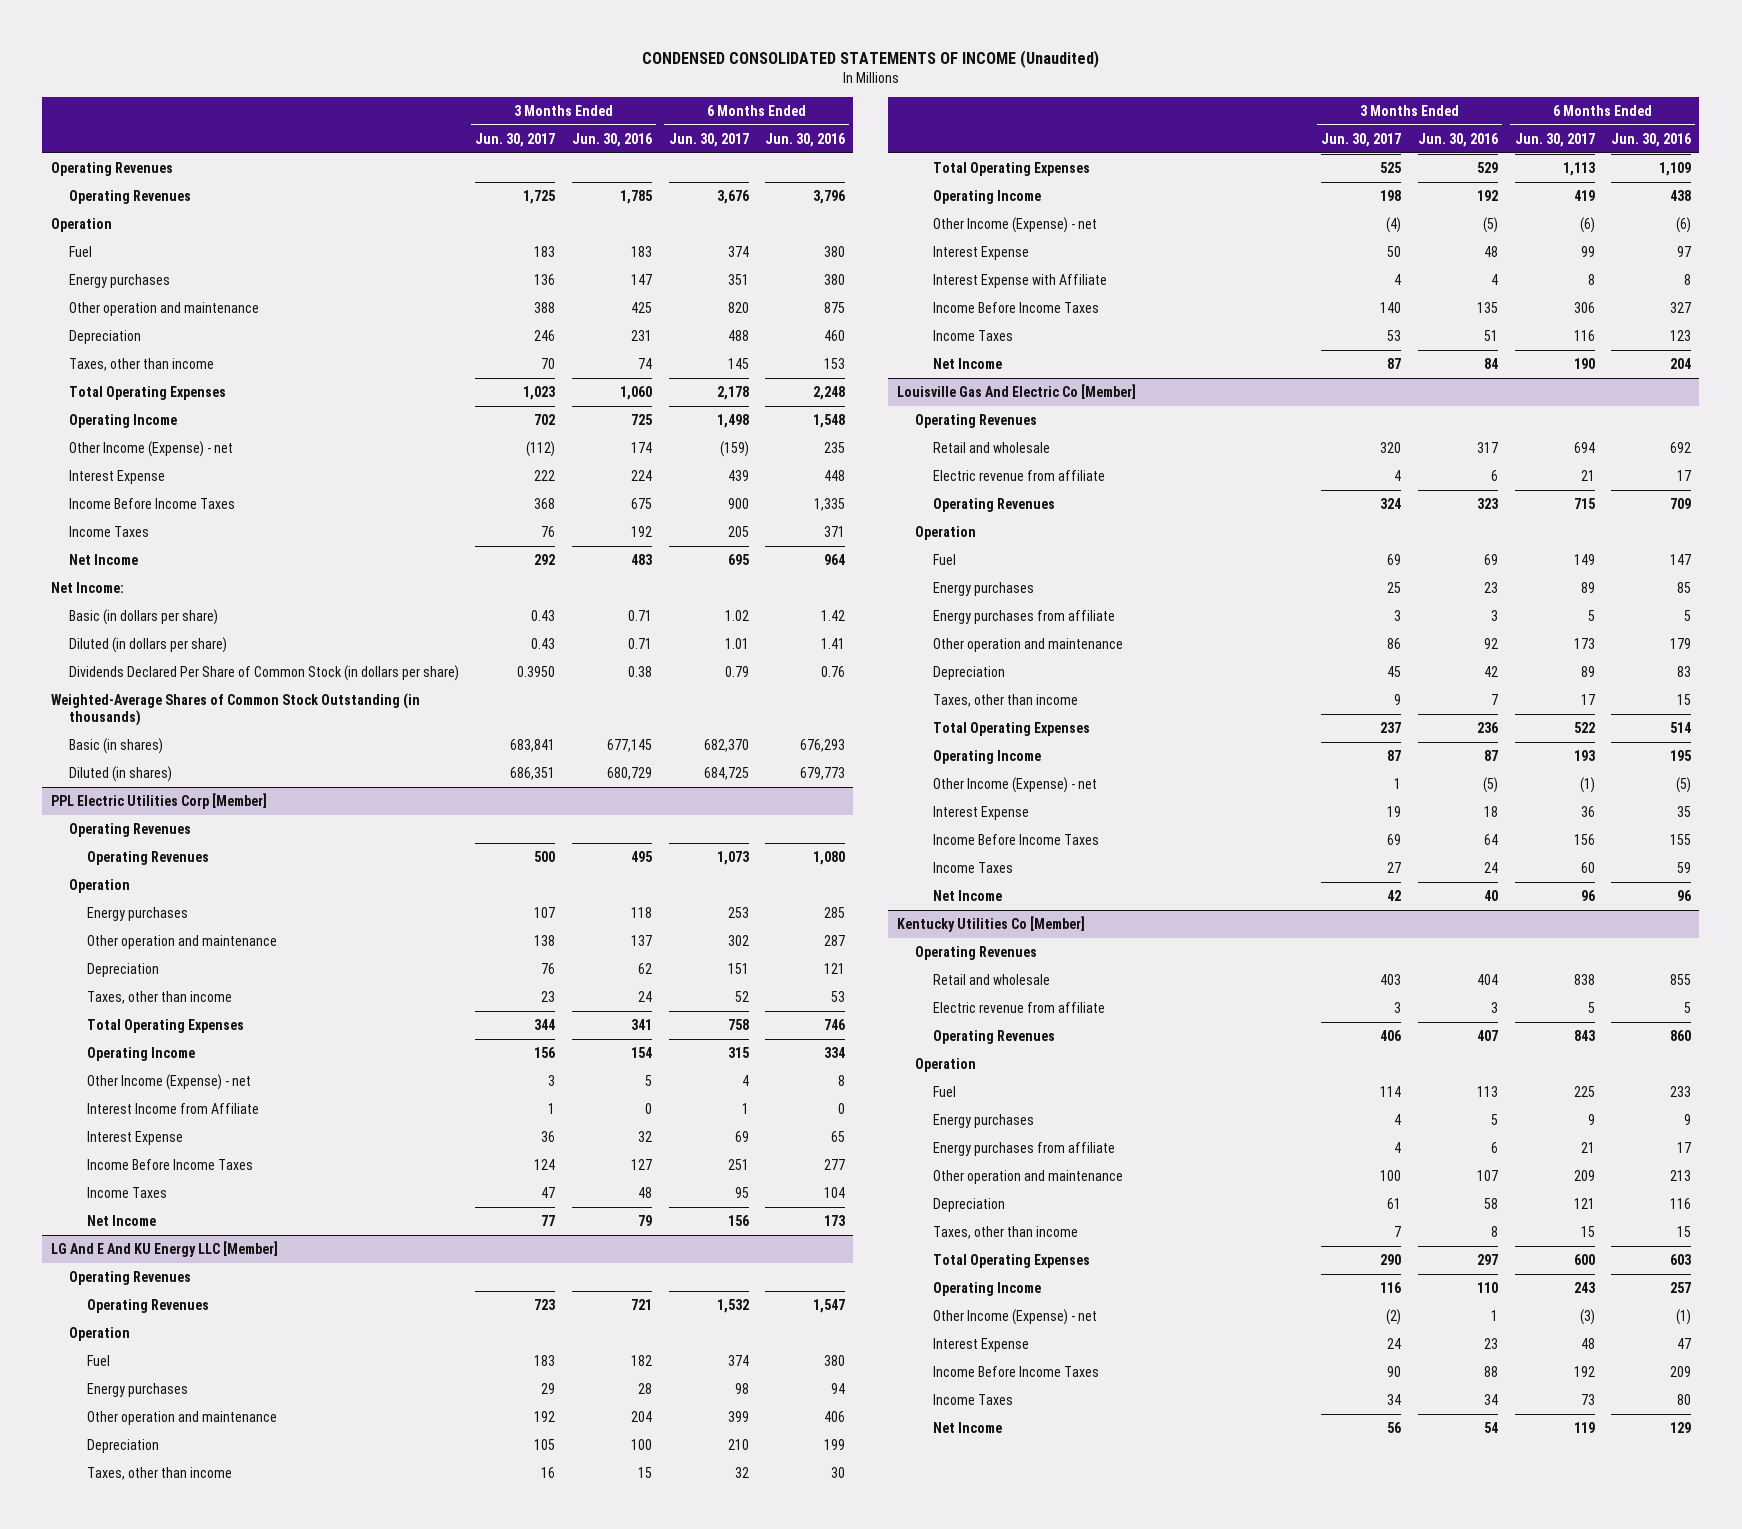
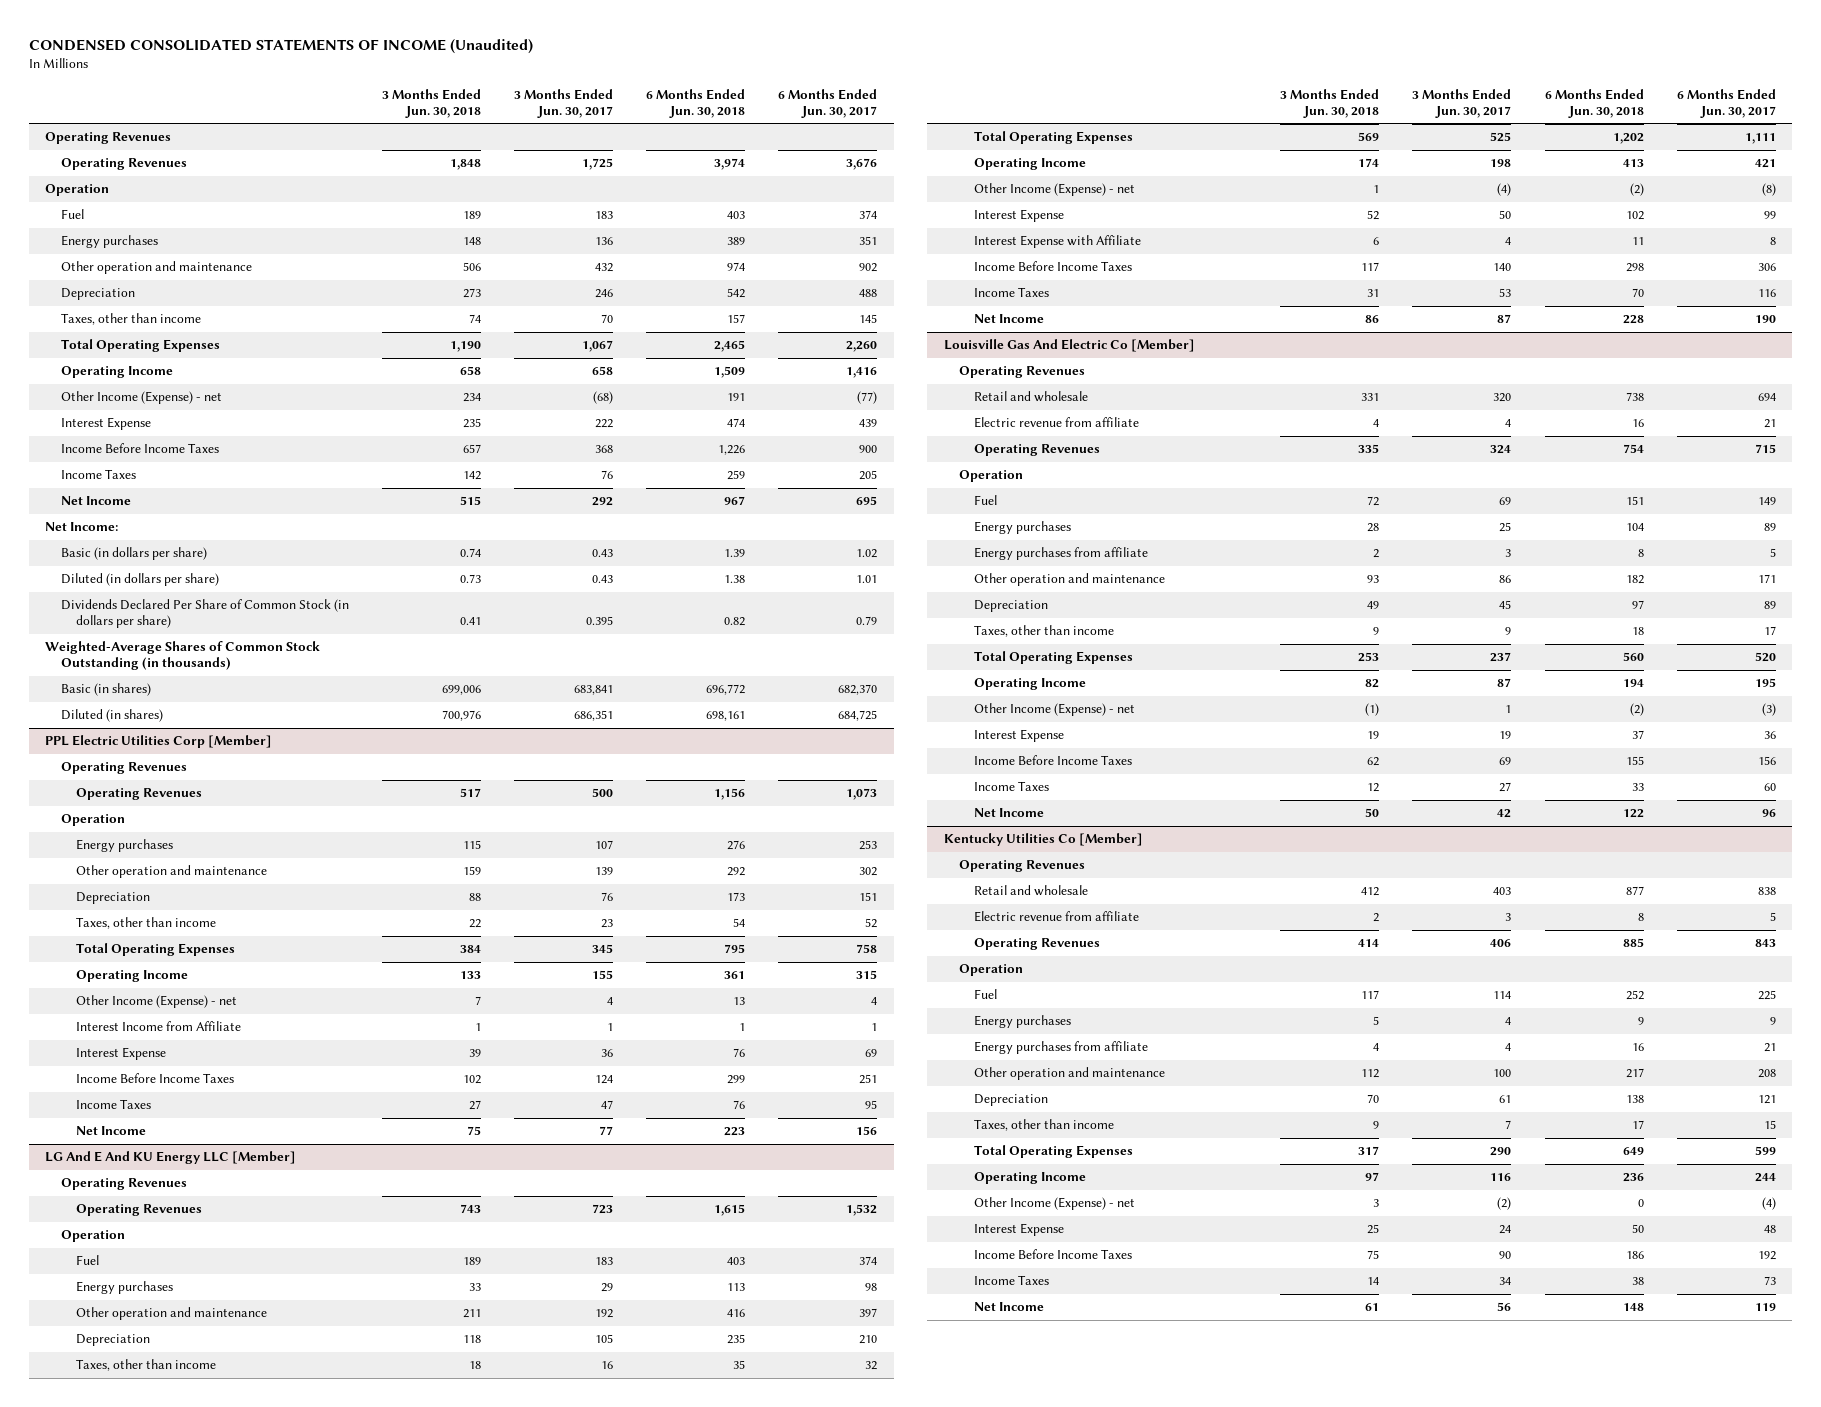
[571,132,652,147] Jun. 30, 2016 -> none
[765,132,846,147] Jun. 30, 2016 -> none
none -> [381,88,481,119] 3 Months Ended Jun. 30, 2018
none -> [645,88,745,119] 6 Months Ended Jun. 30, 2018
[534,301,556,313] 388 -> [594,263,613,273] 432
[727,301,749,313] 820 -> [859,263,878,273] 902
[523,385,556,400] 1,023 -> [581,340,613,353] 1,067
[716,385,749,400] 2,178 -> [846,341,878,353] 2,260
[534,413,556,425] 702 -> [591,366,613,376] 658
[716,413,749,428] 1,498 -> [846,367,878,379] 1,416
[526,440,556,457] (112) -> [592,391,613,405] (68)
[719,440,749,457] (159) -> [857,391,878,405] (77)
[517,665,556,677] 0.3950 -> [585,616,613,626] 0.395
[534,934,556,946] 138 -> [594,867,613,876] 139
[534,1018,556,1030] 344 -> [591,944,613,954] 345
[534,1046,556,1058] 156 -> [591,970,613,980] 155
[548,1074,556,1086] 3 -> [606,997,613,1006] 4
[727,1410,749,1422] 399 -> [859,1308,878,1318] 397
[1562,161,1595,176] 1,113 -> [1744,133,1776,145] 1,111
[1573,189,1595,201] 419 -> [1754,159,1776,169] 421
[1579,216,1595,233] (6) -> [1761,183,1776,197] (8)
[1573,637,1595,649] 173 -> [1757,574,1776,584] 171
[1573,721,1595,733] 522 -> [1754,652,1776,663] 520
[1573,749,1595,761] 193 -> [1754,678,1776,688] 195
[1579,776,1595,793] (1) -> [1761,703,1776,717] (3)
[1573,1169,1595,1181] 209 -> [1757,1069,1776,1079] 208
[1573,1253,1595,1265] 600 -> [1754,1146,1776,1156] 599
[1573,1281,1595,1293] 243 -> [1754,1173,1776,1183] 244
[1579,1308,1595,1325] (3) -> [1761,1197,1776,1211] (4)

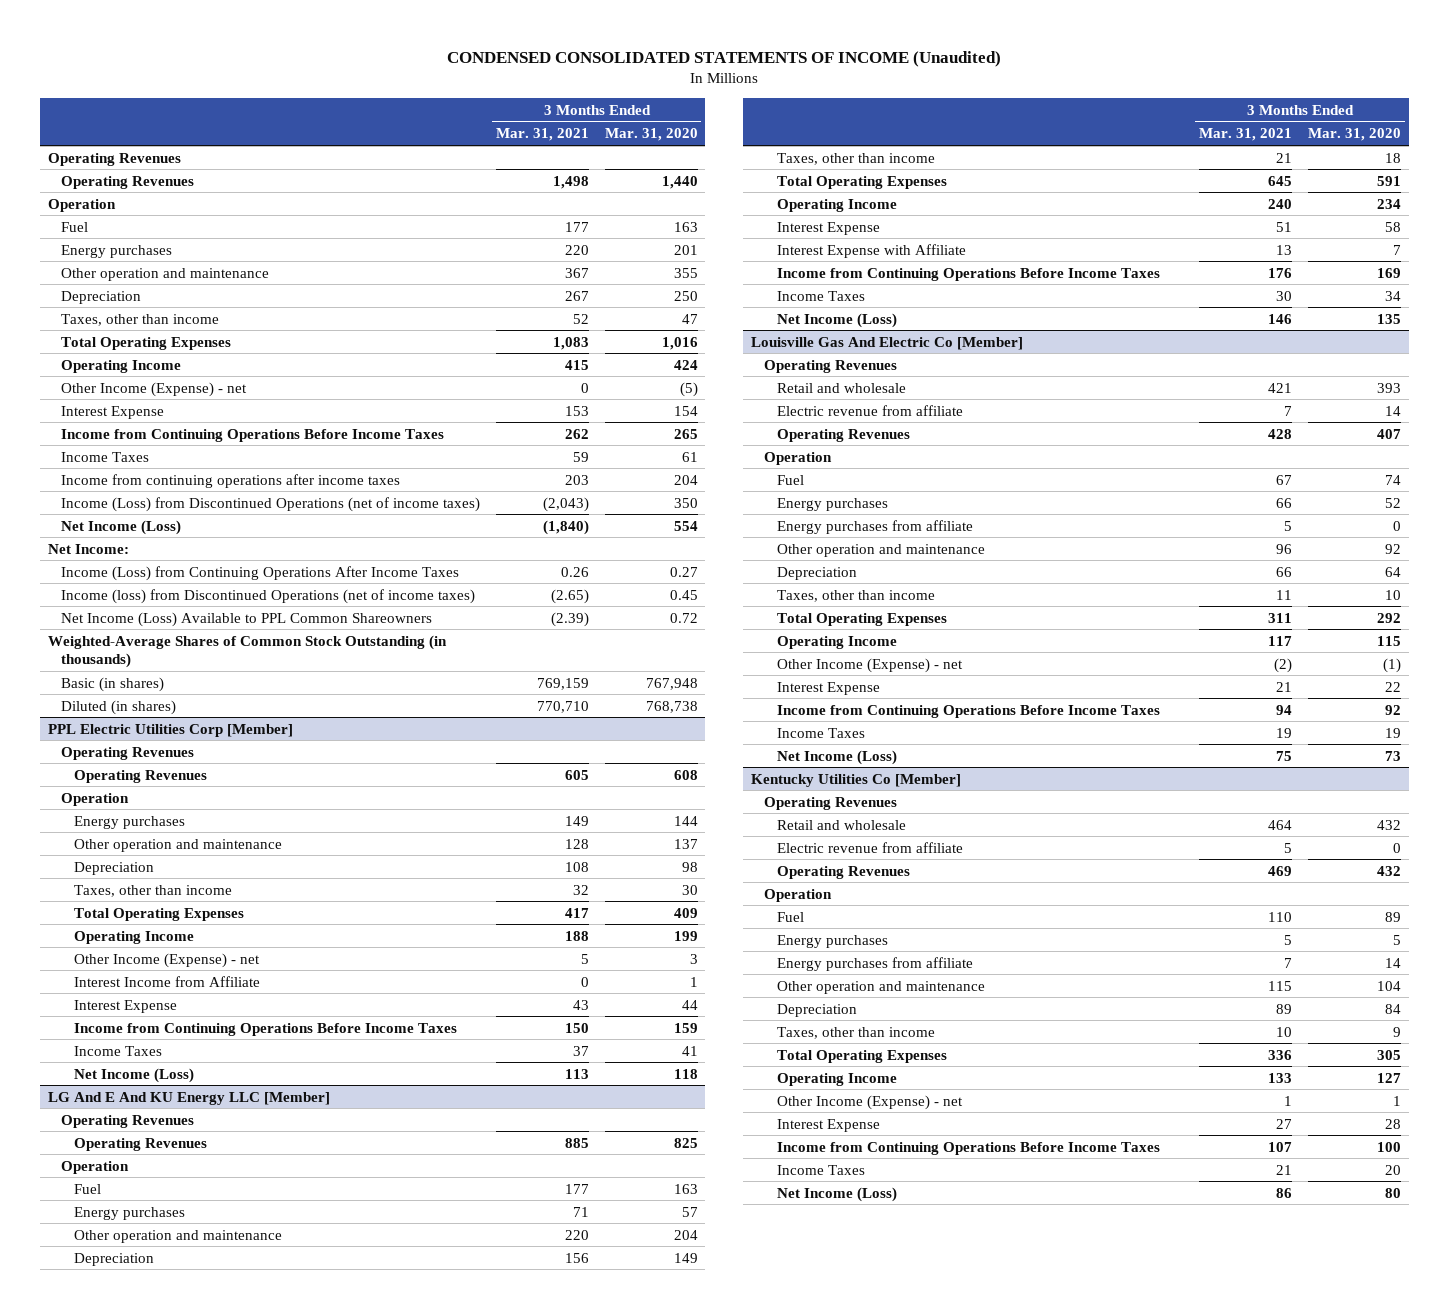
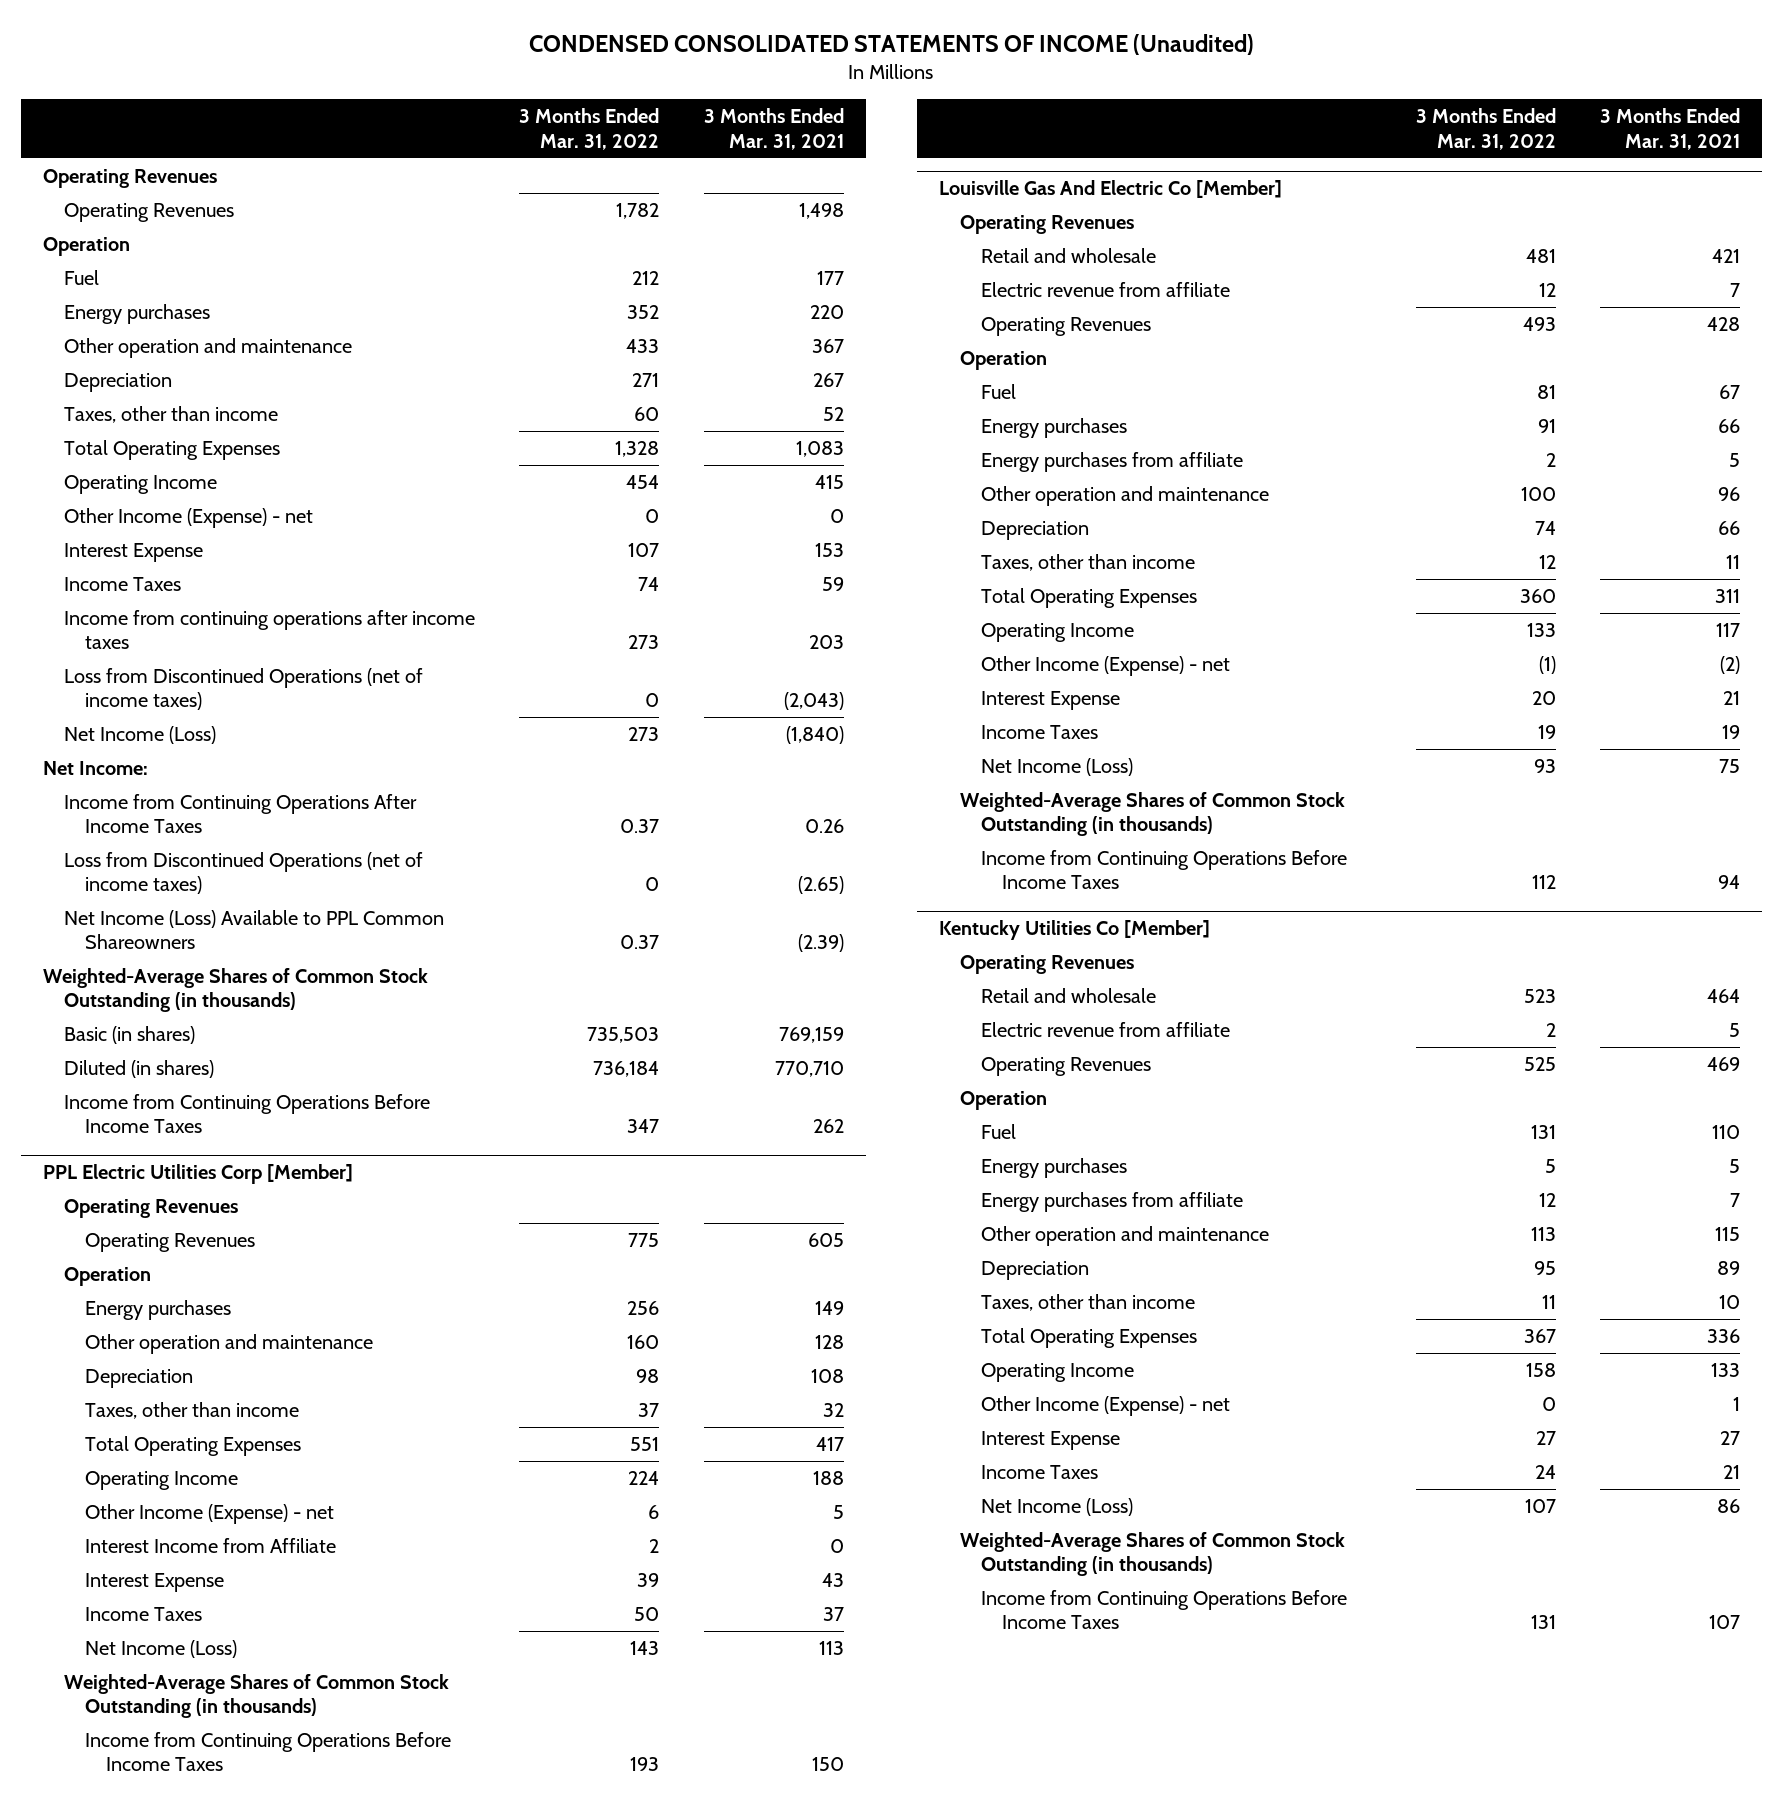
[604,128,698,142] Mar. 31, 2020 -> none
none -> [519,108,660,150] 3 Months Ended Mar. 31, 2022
[60,496,480,512] Income (Loss) from Discontinued Operations (net of income taxes) -> [63,667,423,711] Loss from Discontinued Operations (net of income taxes)
[60,565,459,581] Income (Loss) from Continuing Operations After Income Taxes -> [63,793,417,834] Income from Continuing Operations After Income Taxes
[60,588,475,604] Income (loss) from Discontinued Operations (net of income taxes) -> [63,851,423,895] Loss from Discontinued Operations (net of income taxes)
[60,428,444,442] Income from Continuing Operations Before Income Taxes -> [63,1093,430,1134] Income from Continuing Operations Before Income Taxes
[47,1091,330,1105] LG And E And KU Energy LLC [Member] -> none
[60,1114,194,1128] Operating Revenues -> none
[73,1137,207,1151] Operating Revenues -> none
[60,1160,129,1174] Operation -> none
[73,1183,101,1194] Fuel -> none
[73,1206,185,1220] Energy purchases -> none
[73,1229,282,1243] Other operation and maintenance -> none
[73,1252,154,1266] Depreciation -> none
[776,152,935,165] Taxes, other than income -> none
[776,175,947,189] Total Operating Expenses -> none
[776,198,897,212] Operating Income -> none
[776,221,880,235] Interest Expense -> none
[776,243,966,258] Interest Expense with Affiliate -> none
[776,267,1160,281] Income from Continuing Operations Before Income Taxes -> none
[776,290,865,301] Income Taxes -> none
[776,312,897,328] Net Income (Loss) -> none
none -> [63,1673,449,1719] Weighted-Average Shares of Common Stock Outstanding (in thousands)
[73,1022,457,1036] Income from Continuing Operations Before Income Taxes -> [84,1731,451,1772] Income from Continuing Operations Before Income Taxes
none -> [960,791,1346,837] Weighted-Average Shares of Common Stock Outstanding (in thousands)
[776,704,1160,718] Income from Continuing Operations Before Income Taxes -> [981,849,1348,890] Income from Continuing Operations Before Income Taxes
none -> [960,1531,1346,1577] Weighted-Average Shares of Common Stock Outstanding (in thousands)
[776,1141,1160,1155] Income from Continuing Operations Before Income Taxes -> [981,1589,1348,1630] Income from Continuing Operations Before Income Taxes

